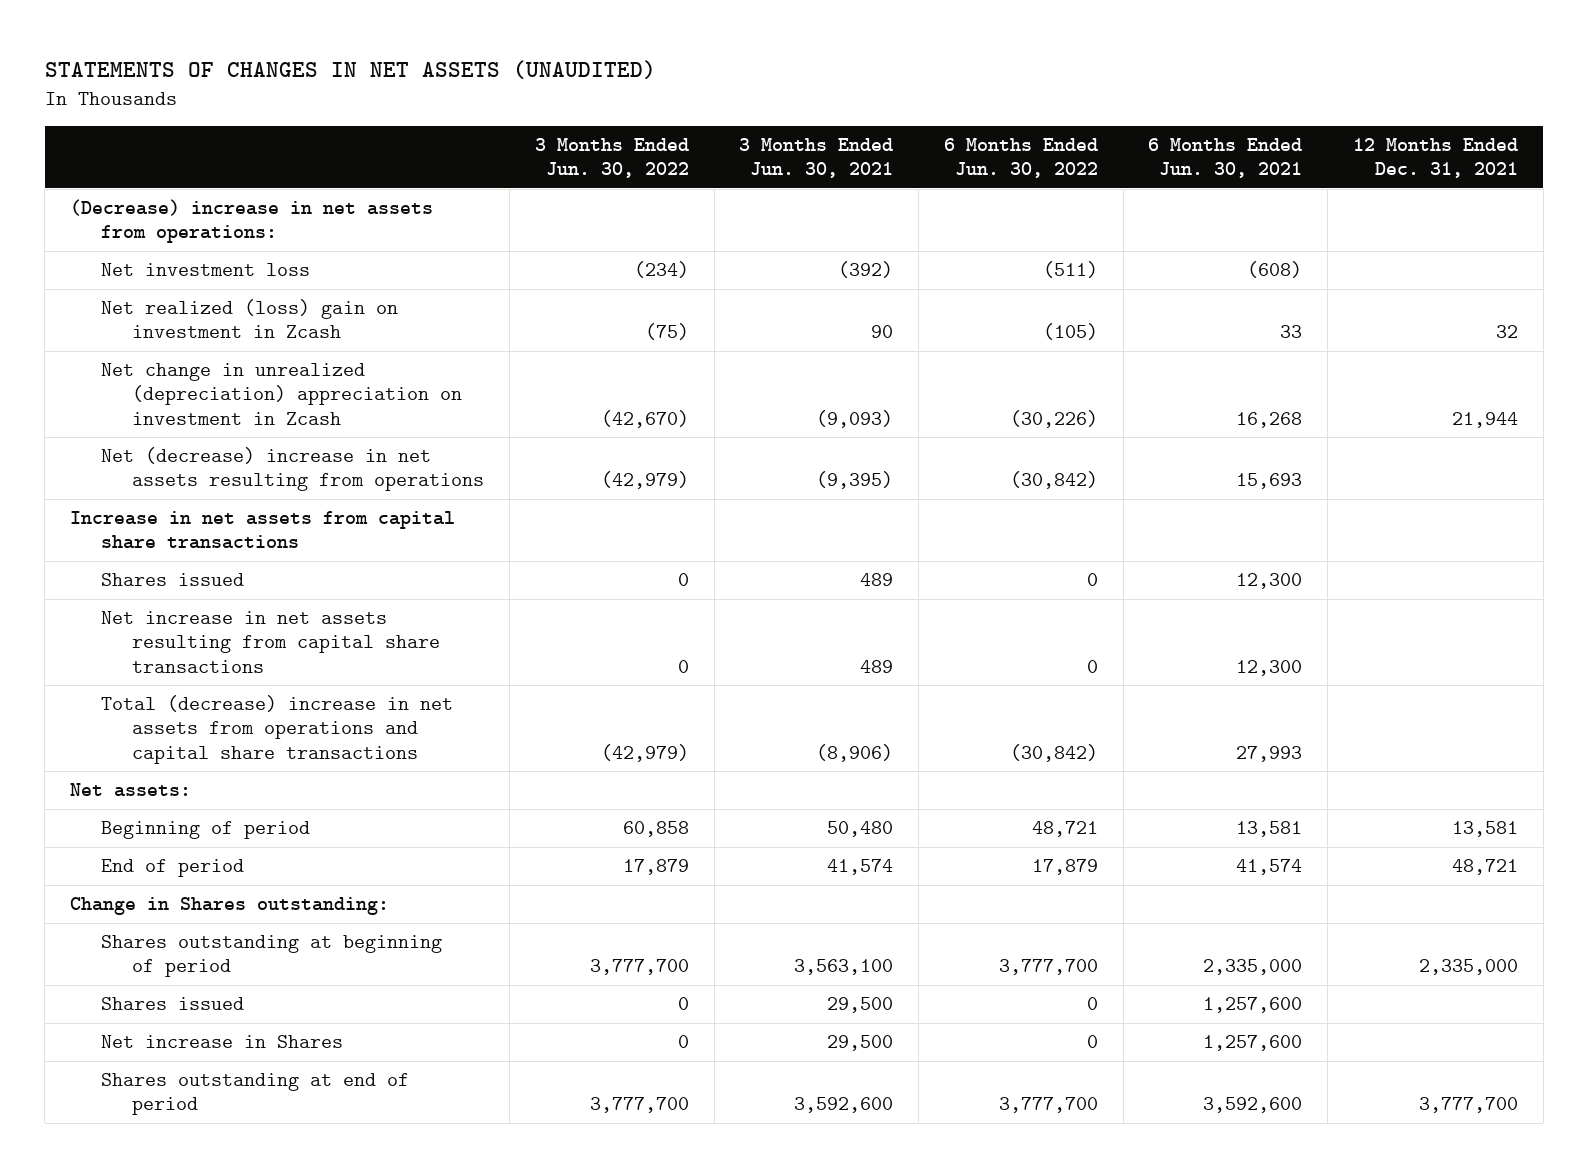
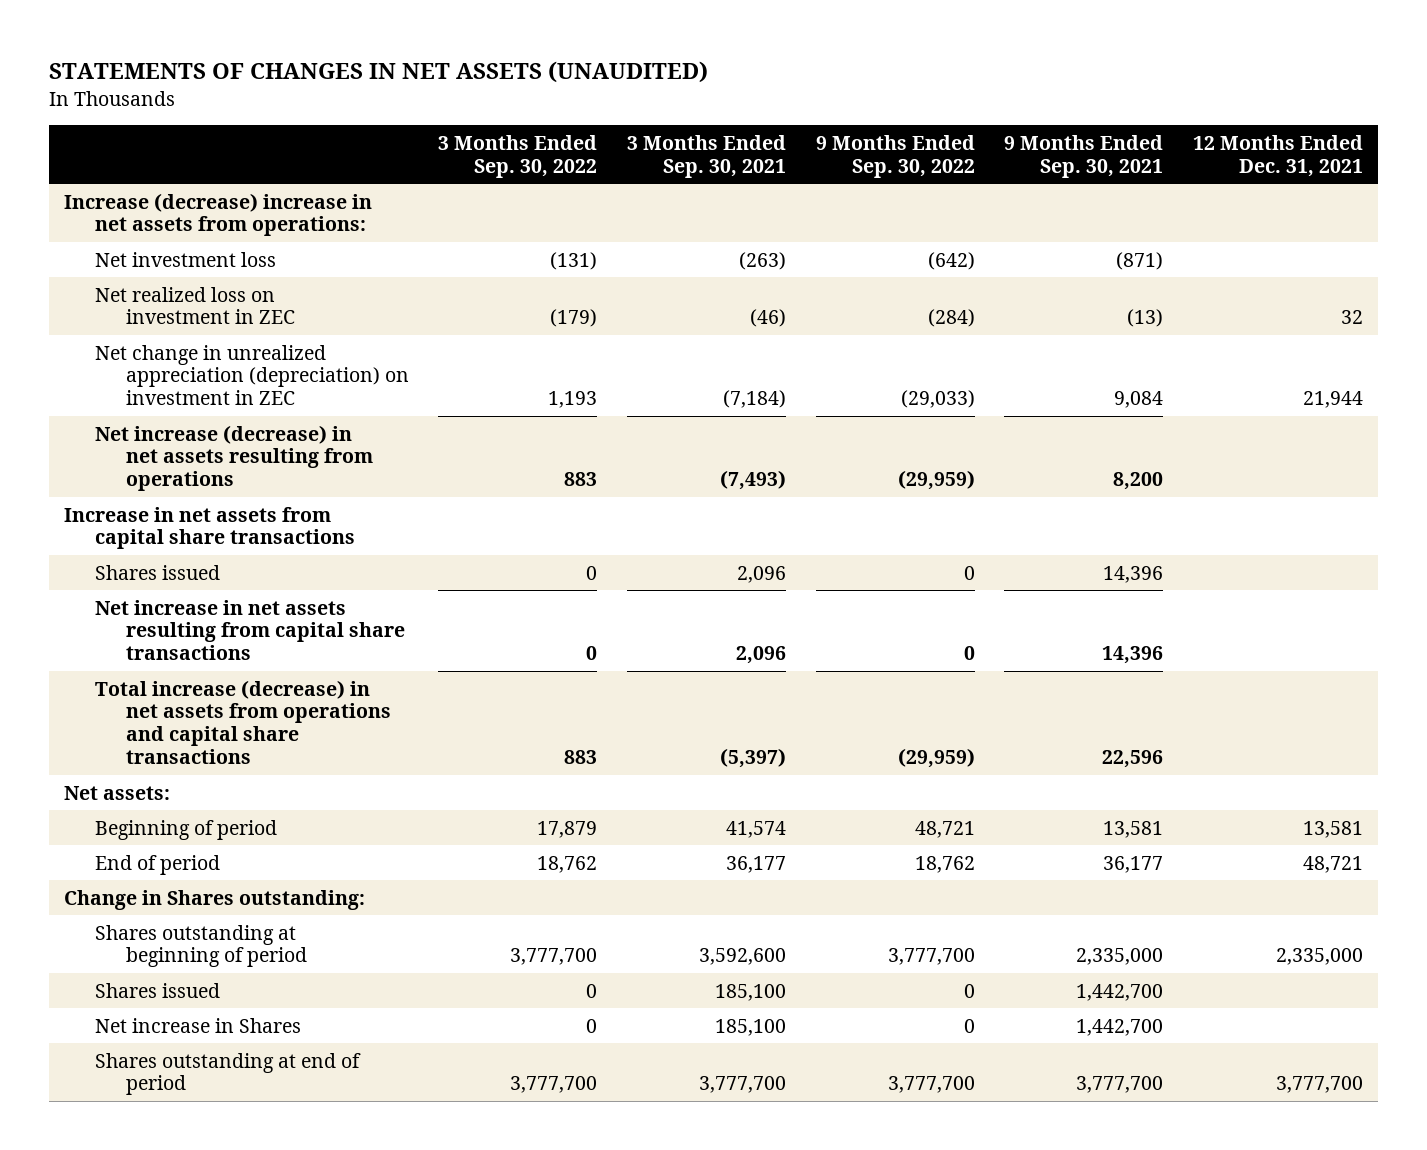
[534,137,689,179] 3 Months Ended Jun. 30, 2022 -> none
[739,137,894,179] 3 Months Ended Jun. 30, 2021 -> none
[943,137,1098,179] 6 Months Ended Jun. 30, 2022 -> none
[1148,137,1303,179] 6 Months Ended Jun. 30, 2021 -> none
none -> [438,135,598,178] 3 Months Ended Sep. 30, 2022
none -> [626,135,786,178] 3 Months Ended Sep. 30, 2021
none -> [815,135,975,178] 9 Months Ended Sep. 30, 2022
none -> [1004,135,1164,178] 9 Months Ended Sep. 30, 2021
[70,199,434,244] (Decrease) increase in net assets from operations: -> [63,192,372,237] Increase (decrease) increase in net assets from operations:
[101,299,399,339] Net realized (loss) gain on investment in Zcash -> [94,286,295,325] Net realized loss on investment in ZEC
[101,363,463,425] Net change in unrealized (depreciation) appreciation on investment in Zcash -> [94,344,409,406] Net change in unrealized appreciation (depreciation) on investment in ZEC
[101,447,485,492] Net (decrease) increase in net assets resulting from operations -> [94,424,373,492] Net increase (decrease) in net assets resulting from operations
[101,695,454,764] Total (decrease) increase in net assets from operations and capital share transactions -> [94,679,391,765] Total increase (decrease) in net assets from operations and capital share transactions

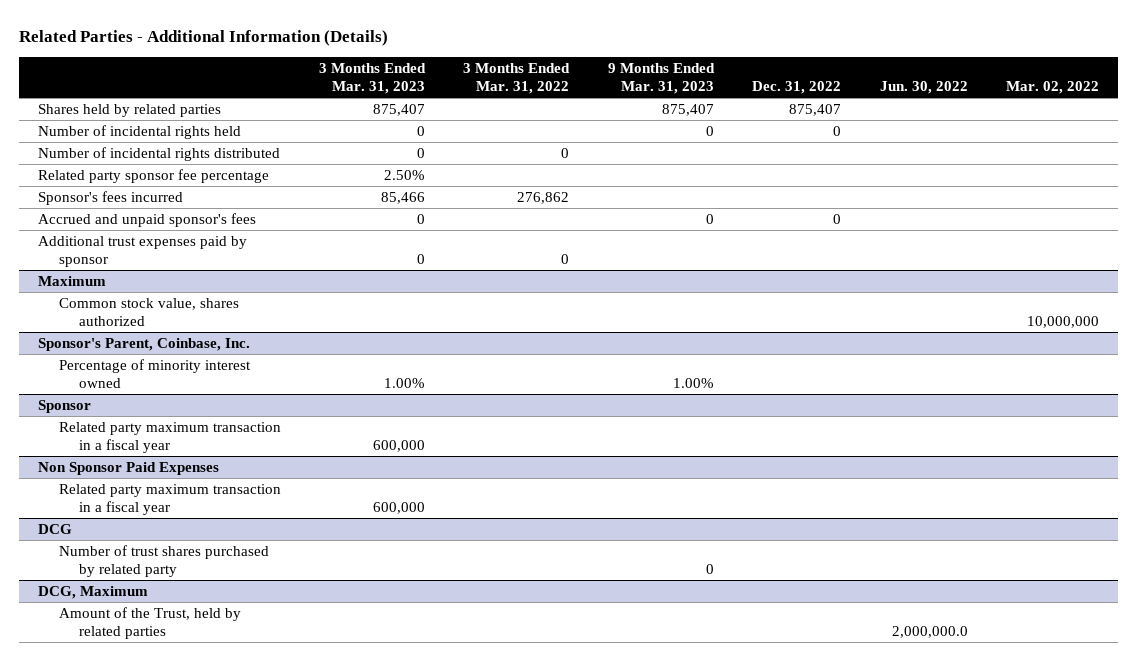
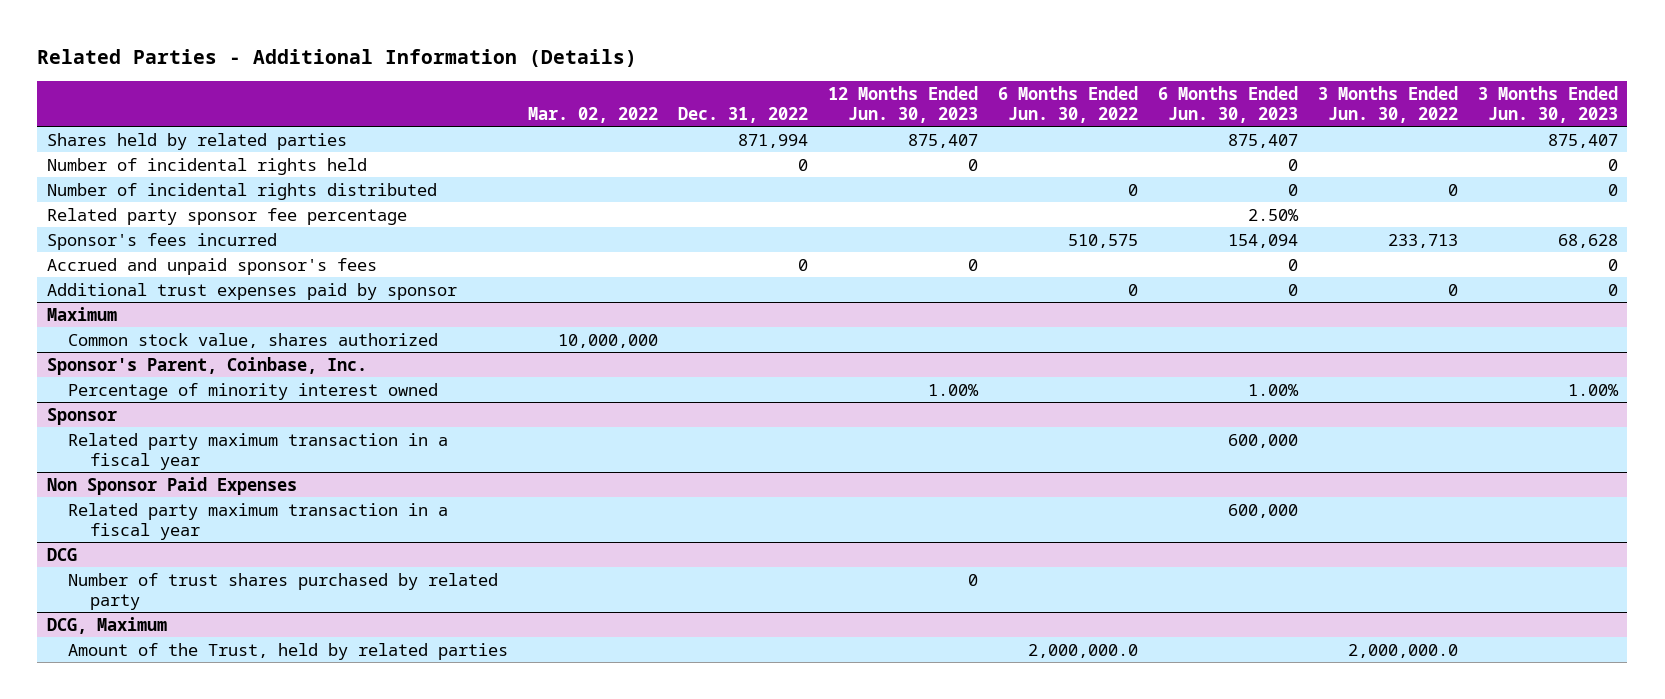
[319,62,427,95] 3 Months Ended Mar. 31, 2023 -> none
[463,62,571,95] 3 Months Ended Mar. 31, 2022 -> none
[607,62,715,95] 9 Months Ended Mar. 31, 2023 -> none
[879,81,968,95] Jun. 30, 2022 -> none
none -> [828,85,979,123] 12 Months Ended Jun. 30, 2023
none -> [997,85,1138,123] 6 Months Ended Jun. 30, 2022
none -> [1157,85,1298,123] 6 Months Ended Jun. 30, 2023
none -> [1317,85,1458,123] 3 Months Ended Jun. 30, 2022
none -> [1477,85,1618,123] 3 Months Ended Jun. 30, 2023
[789,103,842,116] 875,407 -> [738,133,809,148] 871,994

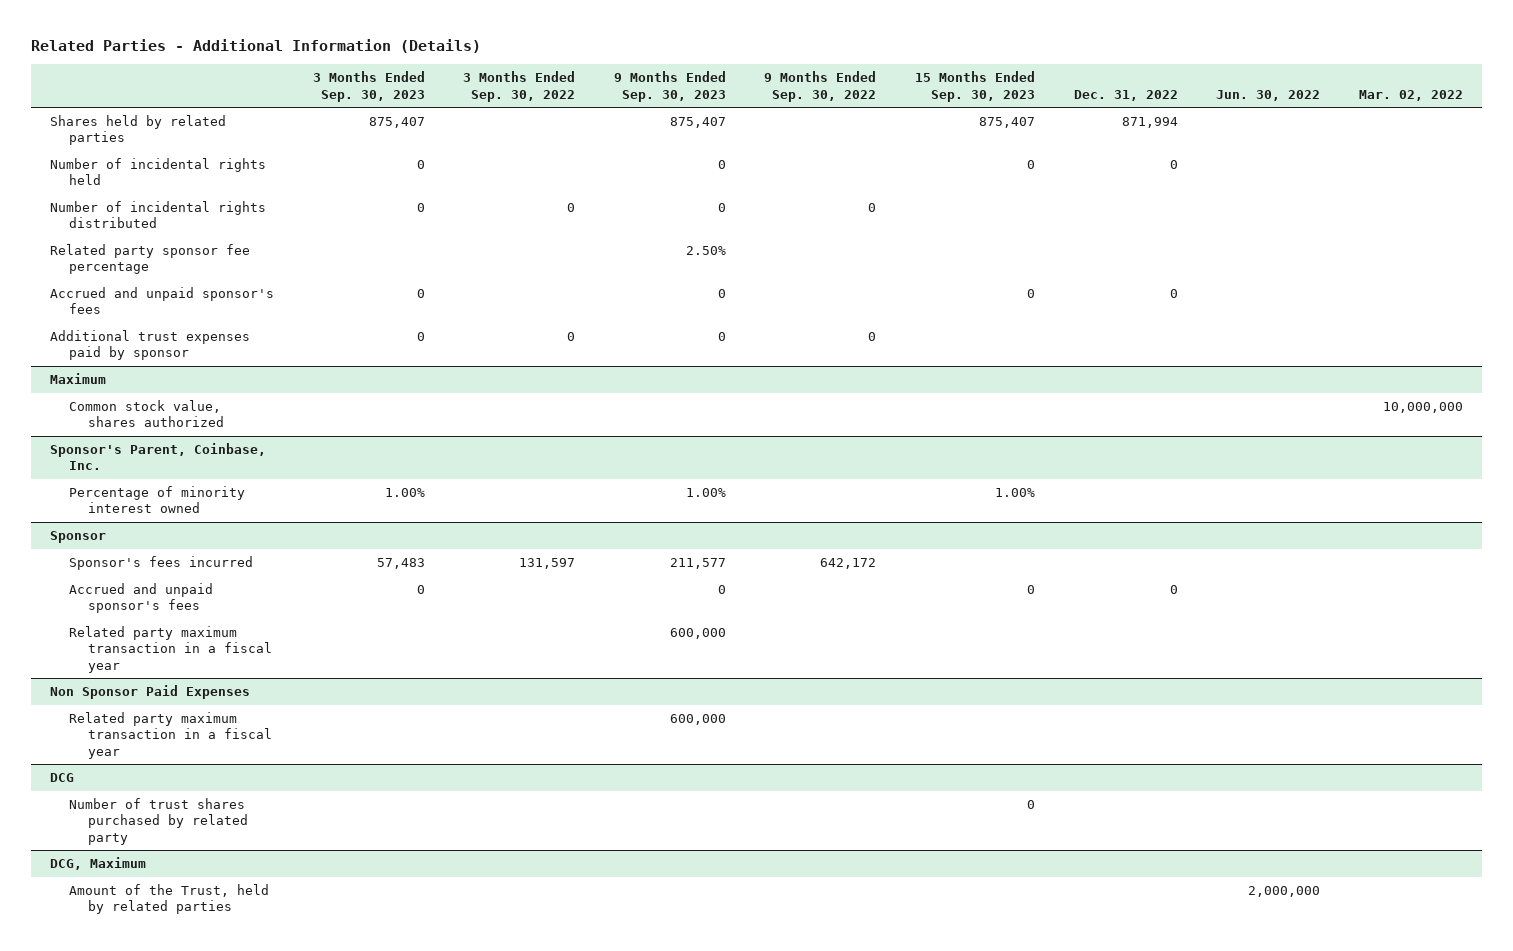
[828,85,979,123] 12 Months Ended Jun. 30, 2023 -> none
[997,85,1138,123] 6 Months Ended Jun. 30, 2022 -> none
[1157,85,1298,123] 6 Months Ended Jun. 30, 2023 -> none
[1317,85,1458,123] 3 Months Ended Jun. 30, 2022 -> none
[1477,85,1618,123] 3 Months Ended Jun. 30, 2023 -> none
none -> [312,71,425,102] 3 Months Ended Sep. 30, 2023
none -> [463,71,576,102] 3 Months Ended Sep. 30, 2022
none -> [613,71,726,102] 9 Months Ended Sep. 30, 2023
none -> [764,71,877,102] 9 Months Ended Sep. 30, 2022
none -> [915,71,1036,102] 15 Months Ended Sep. 30, 2023
none -> [1216,89,1321,101] Jun. 30, 2022
[47,232,278,250] Sponsor's fees incurred -> none
none -> [69,556,254,571] Sponsor's fees incurred
none -> [69,583,214,614] Accrued and unpaid sponsor's fees

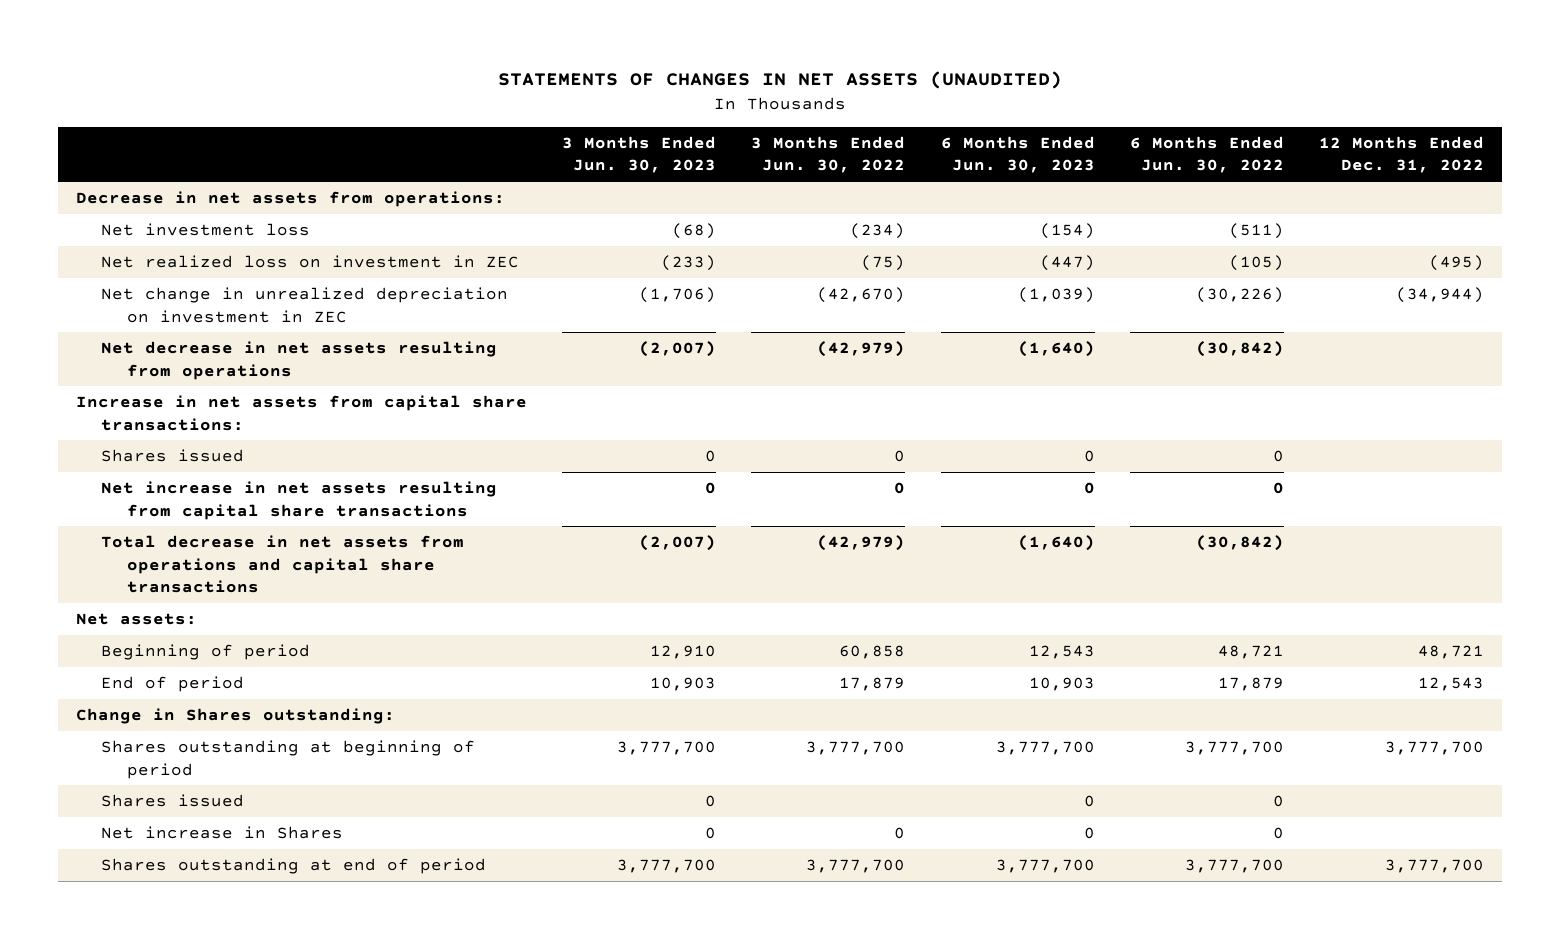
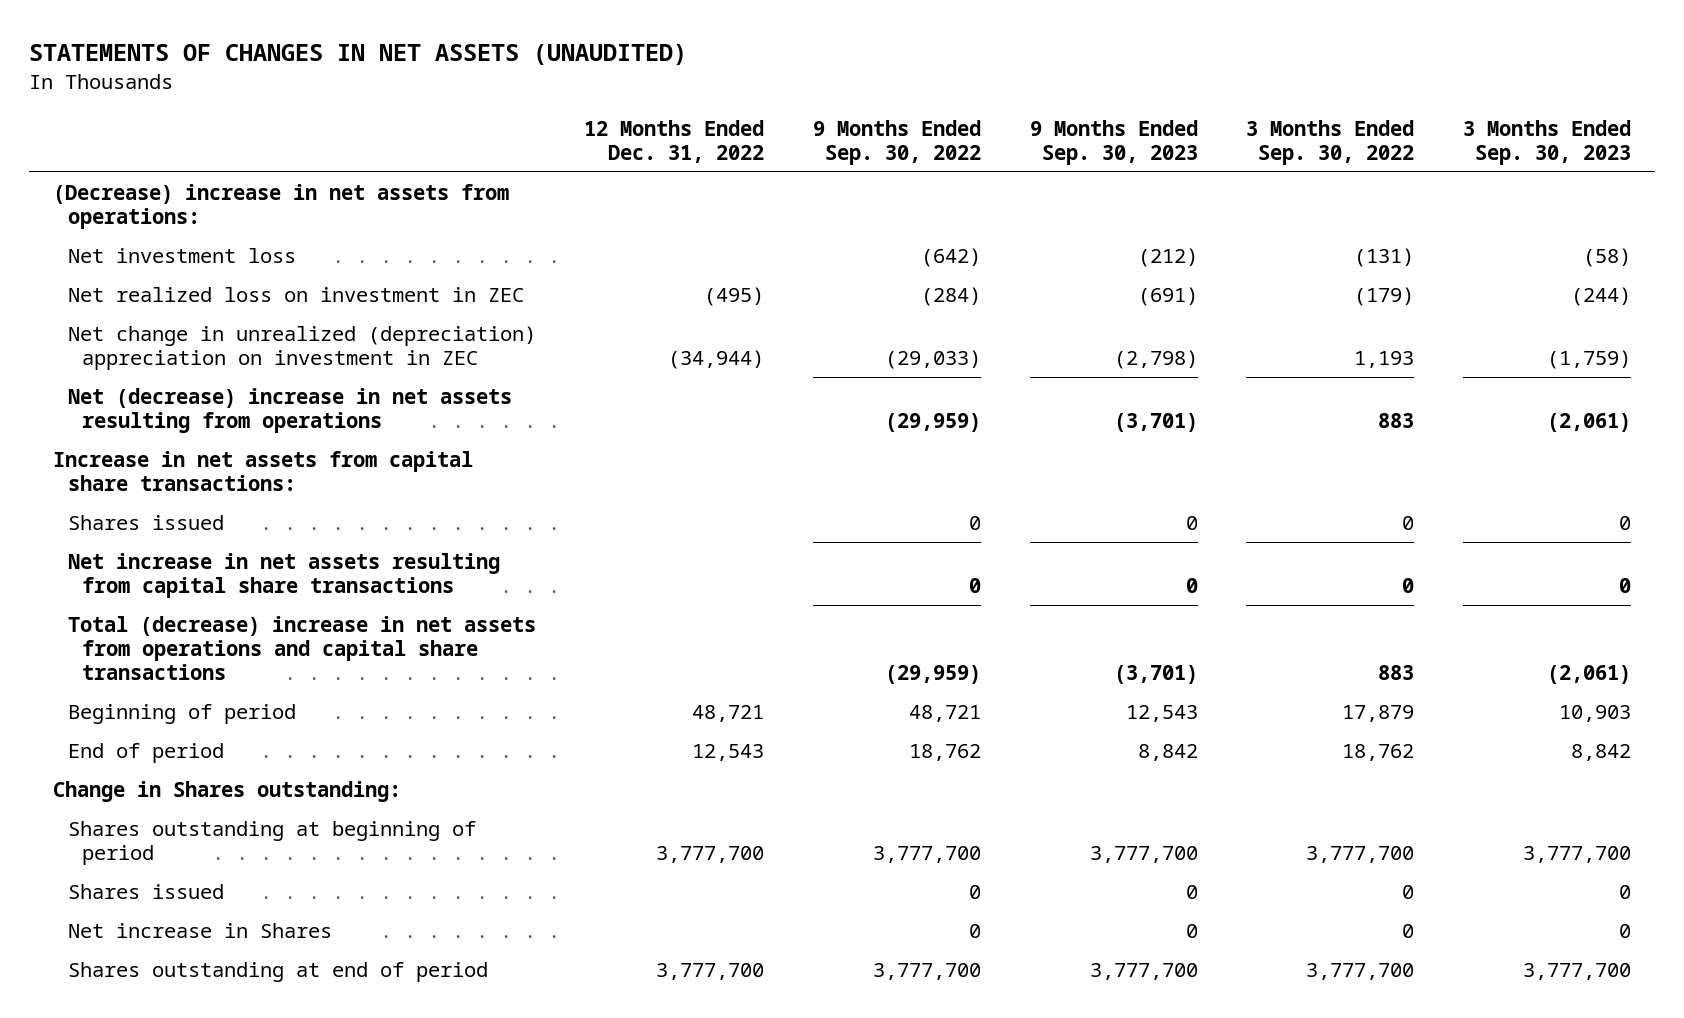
[561,135,716,174] 3 Months Ended Jun. 30, 2023 -> none
[751,135,906,174] 3 Months Ended Jun. 30, 2022 -> none
[940,135,1095,174] 6 Months Ended Jun. 30, 2023 -> none
[1129,135,1284,174] 6 Months Ended Jun. 30, 2022 -> none
none -> [813,119,982,165] 9 Months Ended Sep. 30, 2022
none -> [1029,119,1198,165] 9 Months Ended Sep. 30, 2023
none -> [1246,119,1415,165] 3 Months Ended Sep. 30, 2022
none -> [1463,119,1632,165] 3 Months Ended Sep. 30, 2023
[75,191,505,208] Decrease in net assets from operations: -> [53,183,510,229] (Decrease) increase in net assets from operations:
[101,287,509,323] Net change in unrealized depreciation on investment in ZEC -> [67,325,536,370] Net change in unrealized (depreciation) appreciation on investment in ZEC
[101,341,498,380] Net decrease in net assets resulting from operations -> [67,387,512,433] Net (decrease) increase in net assets resulting from operations
[75,613,197,626] Net assets: -> none
[101,535,465,593] Total decrease in net assets from operations and capital share transactions -> [67,615,536,680] Total (decrease) increase in net assets from operations and capital share transactions

